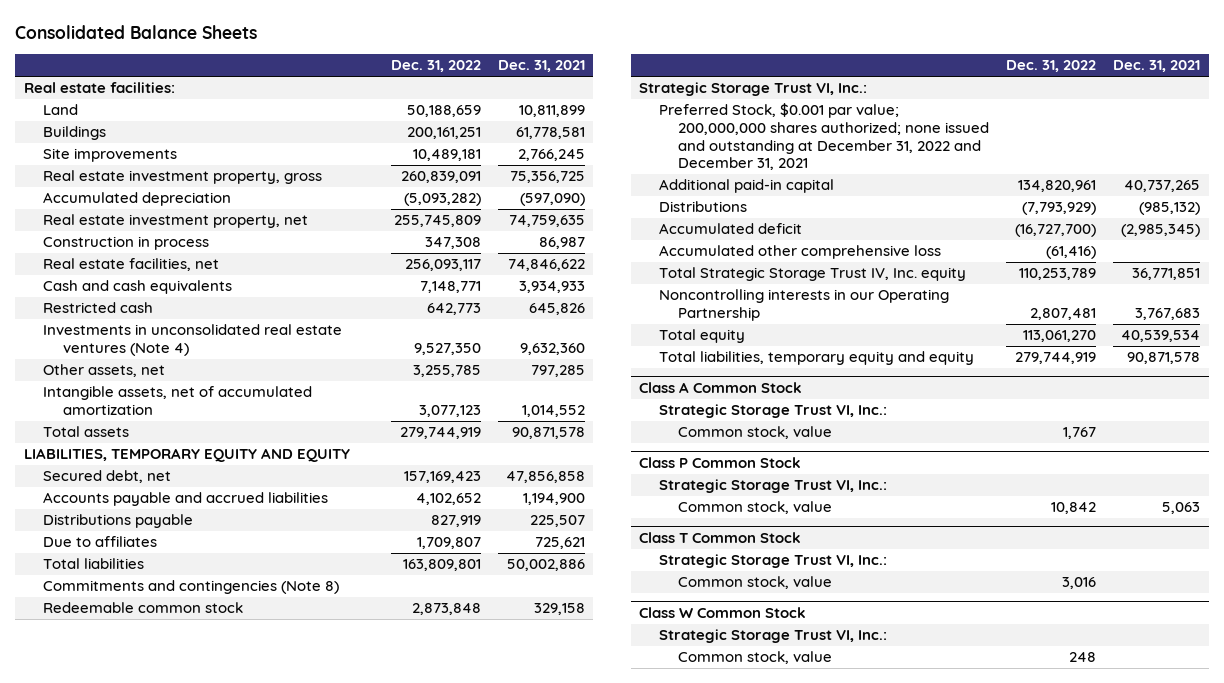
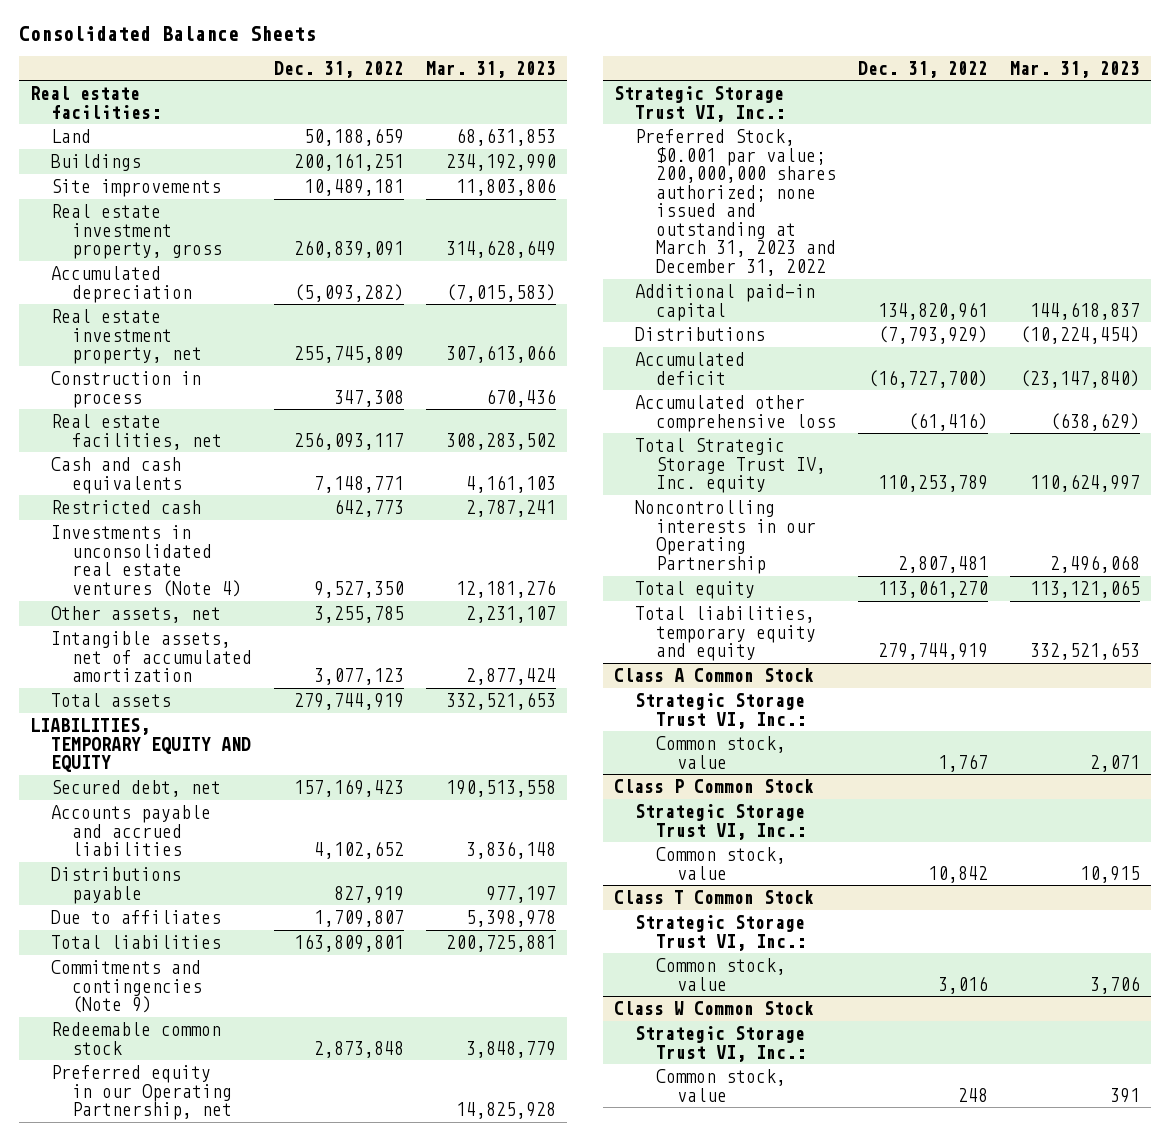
[497,60,585,73] Dec. 31, 2021 -> none
none -> [426,60,557,78] Mar. 31, 2023
[43,580,340,595] Commitments and contingencies (Note 8) -> [50,960,202,1014] Commitments and contingencies (Note 9)
none -> [50,1065,232,1121] Preferred equity in our Operating Partnership, net
[658,103,990,171] Preferred Stock, $0.001 par value; 200,000,000 shares authorized; none issued and outstanding at December 31, 2022 and December 31, 2021 -> [635,129,836,277] Preferred Stock, $0.001 par value; 200,000,000 shares authorized; none issued and outstanding at March 31, 2023 and December 31, 2022

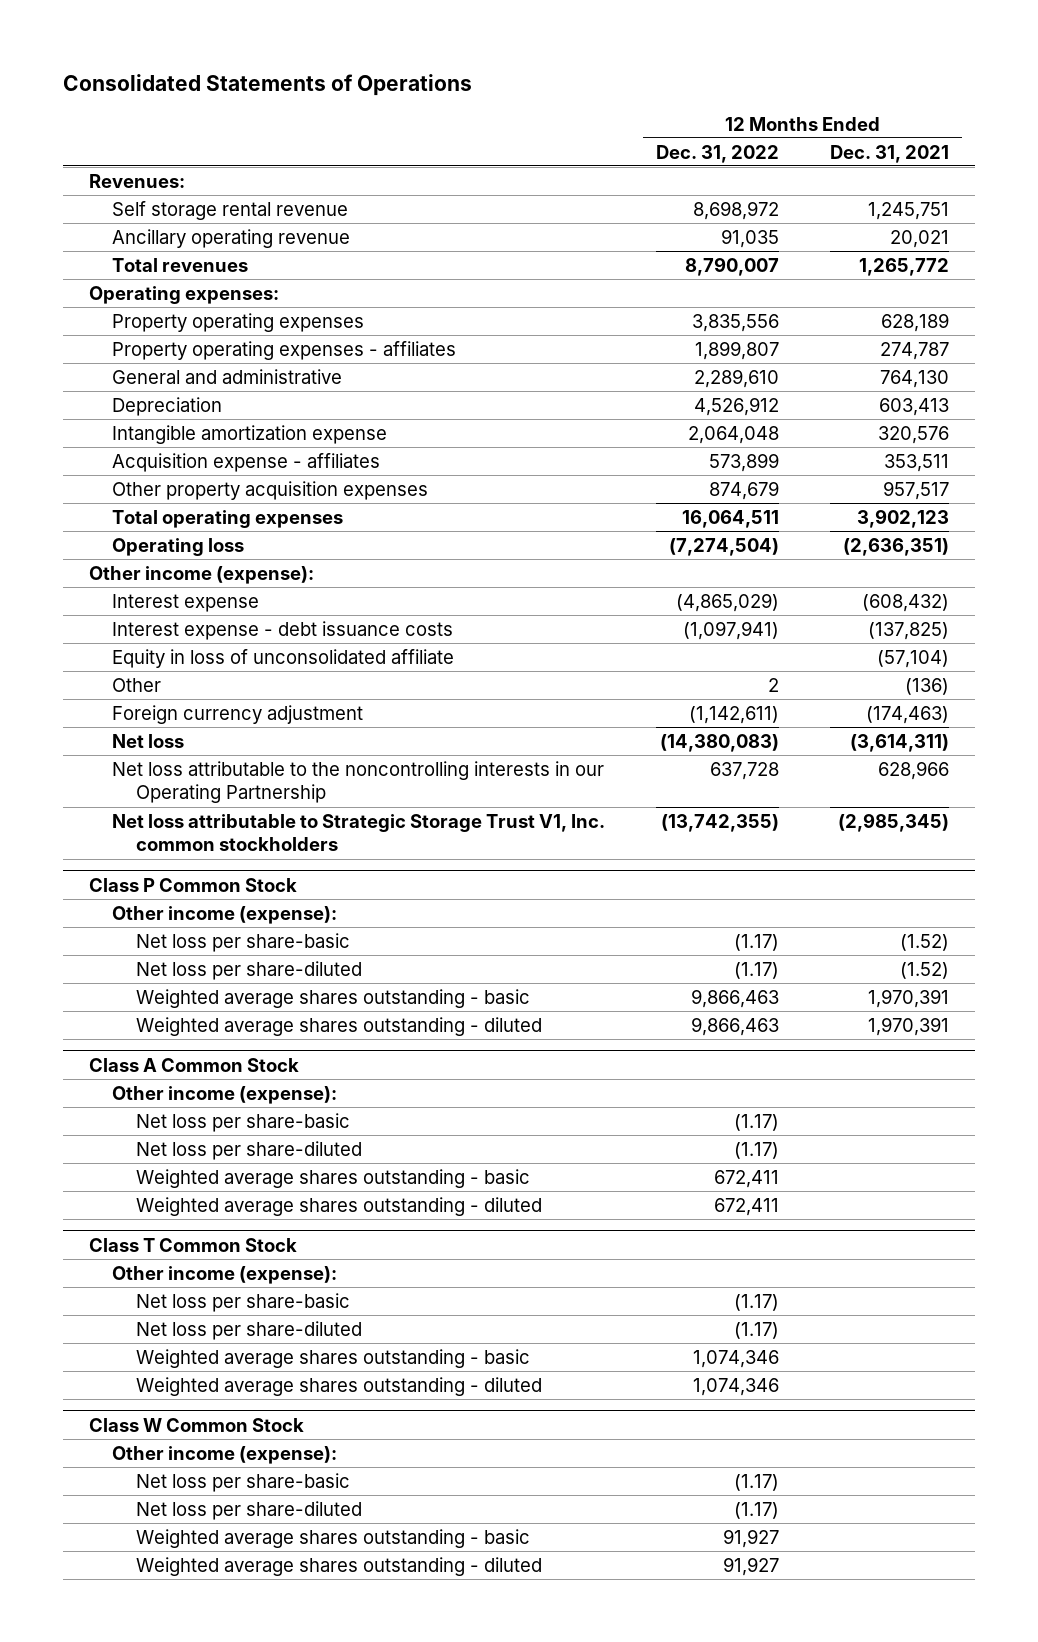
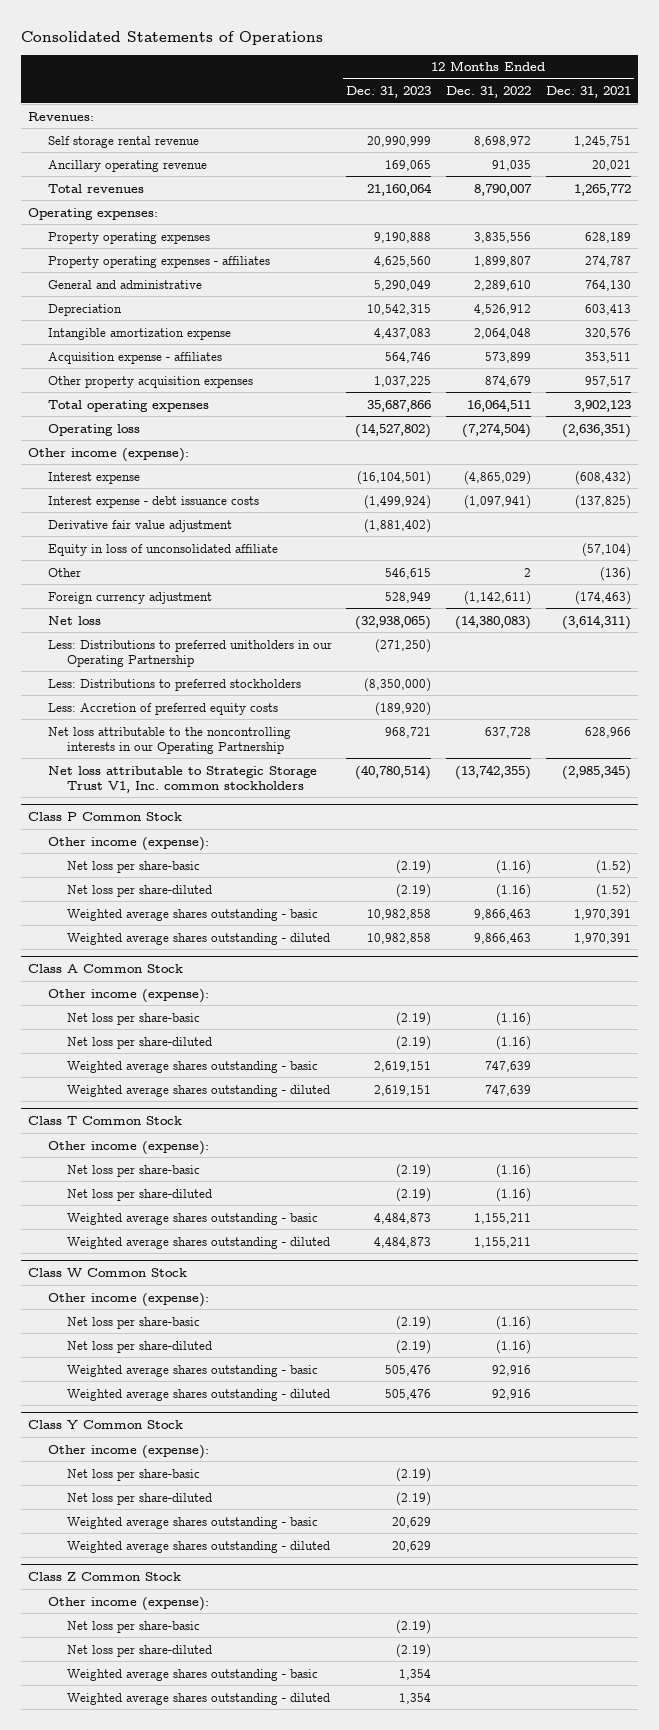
none -> [346,86,432,99] Dec. 31, 2023
none -> [47,519,232,532] Derivative fair value adjustment
none -> [47,639,332,668] Less: Distributions to preferred unitholders in our Operating Partnership
none -> [47,678,301,691] Less: Distributions to preferred stockholders
none -> [47,702,278,715] Less: Accretion of preferred equity costs
[734,933,780,951] (1.17) -> [495,859,531,874] (1.16)
[734,961,780,979] (1.17) -> [495,883,531,898] (1.16)
[734,1113,780,1131] (1.17) -> [495,1011,531,1026] (1.16)
[734,1141,780,1159] (1.17) -> [495,1035,531,1050] (1.16)
[714,1169,780,1188] 672,411 -> [484,1060,531,1072] 747,639
[714,1197,780,1216] 672,411 -> [484,1084,531,1096] 747,639
[734,1293,780,1311] (1.17) -> [495,1163,531,1178] (1.16)
[734,1321,780,1339] (1.17) -> [495,1187,531,1202] (1.16)
[693,1349,780,1368] 1,074,346 -> [473,1212,531,1224] 1,155,211
[693,1377,780,1396] 1,074,346 -> [473,1236,531,1248] 1,155,211
[734,1473,780,1491] (1.17) -> [495,1315,531,1330] (1.16)
[734,1501,780,1519] (1.17) -> [495,1339,531,1354] (1.16)
[723,1528,780,1548] 91,927 -> [491,1364,531,1376] 92,916
[723,1556,780,1576] 91,927 -> [491,1388,531,1400] 92,916
none -> [28,1420,184,1430] Class Y Common Stock
none -> [47,1444,209,1459] Other income (expense):
none -> [66,1468,200,1481] Net loss per share-basic
none -> [66,1492,212,1505] Net loss per share-diluted
none -> [66,1516,318,1529] Weighted average shares outstanding - basic
none -> [66,1540,330,1553] Weighted average shares outstanding - diluted
none -> [28,1572,182,1582] Class Z Common Stock
none -> [47,1596,209,1611] Other income (expense):
none -> [66,1620,200,1633] Net loss per share-basic
none -> [66,1644,212,1657] Net loss per share-diluted
none -> [66,1668,318,1681] Weighted average shares outstanding - basic
none -> [66,1692,330,1705] Weighted average shares outstanding - diluted

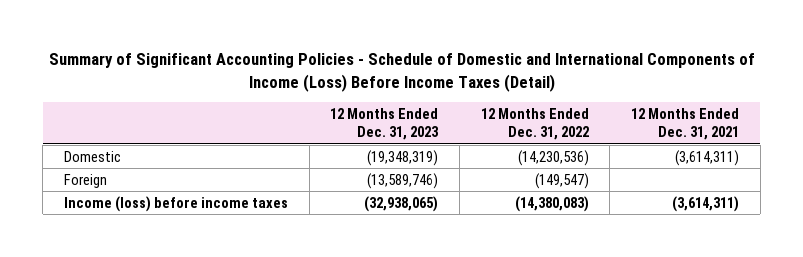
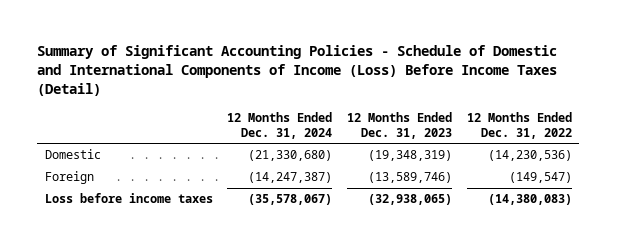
[630,107,739,141] 12 Months Ended Dec. 31, 2021 -> none
none -> [227,111,333,139] 12 Months Ended Dec. 31, 2024
[64,195,289,212] Income (loss) before income taxes -> [44,193,213,204] Loss before income taxes

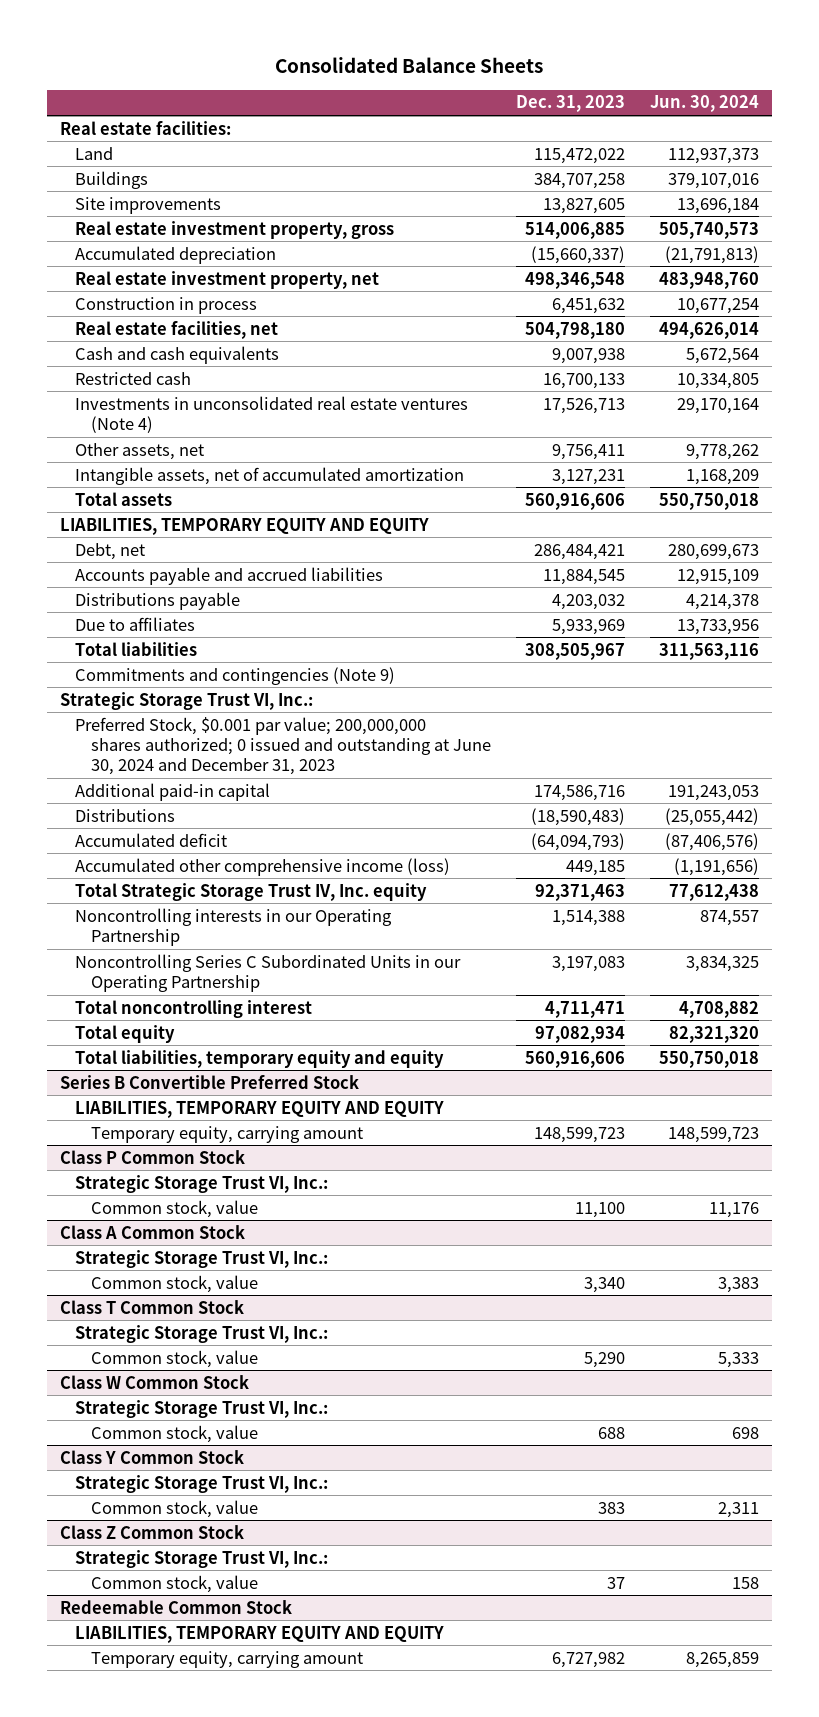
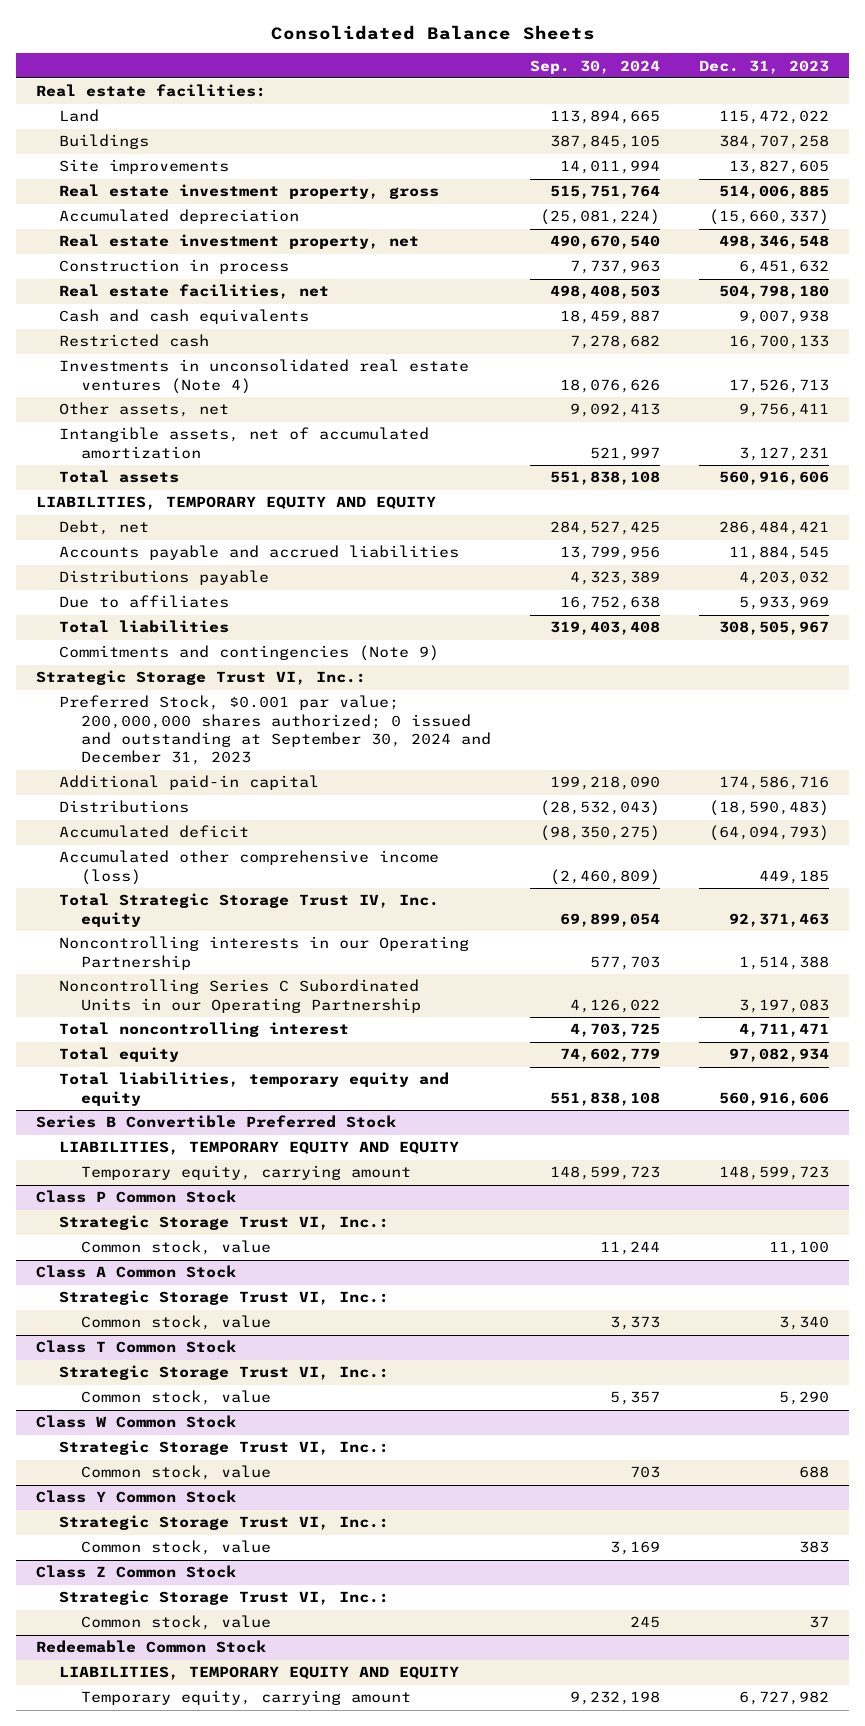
[650,95,760,113] Jun. 30, 2024 -> none
none -> [530,59,661,74] Sep. 30, 2024
[75,716,492,776] Preferred Stock, $0.001 par value; 200,000,000 shares authorized; 0 issued and outstanding at June 30, 2024 and December 31, 2023 -> [58,695,492,766] Preferred Stock, $0.001 par value; 200,000,000 shares authorized; 0 issued and outstanding at September 30, 2024 and December 31, 2023

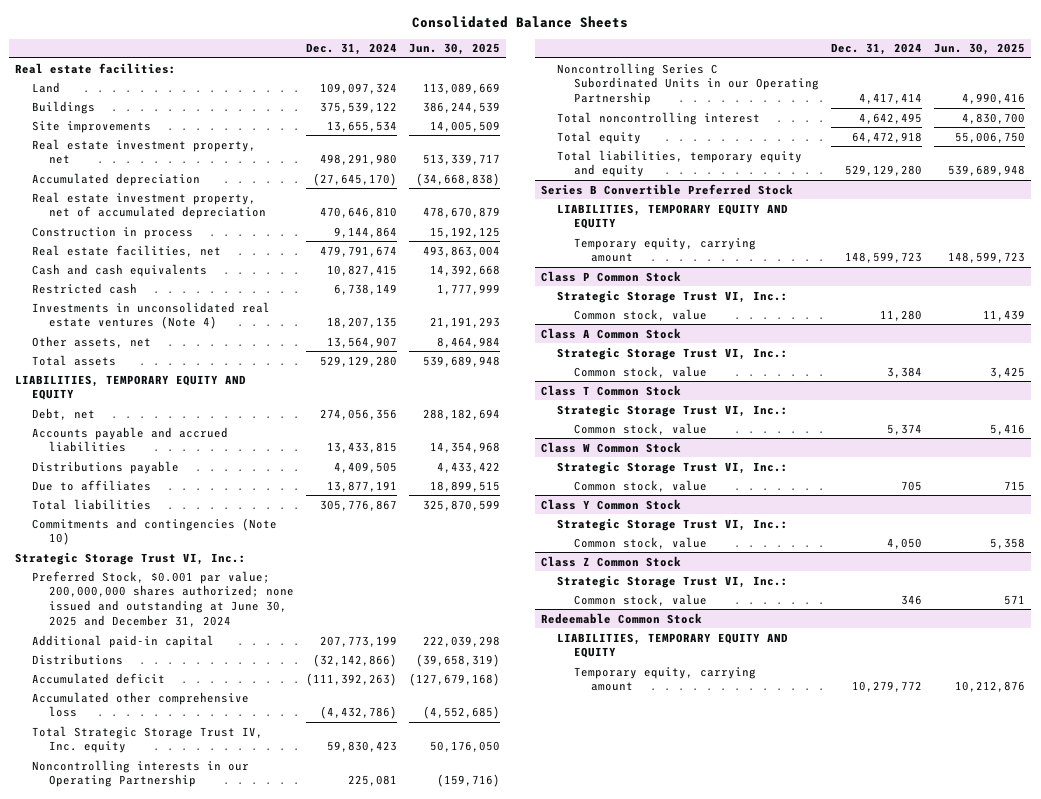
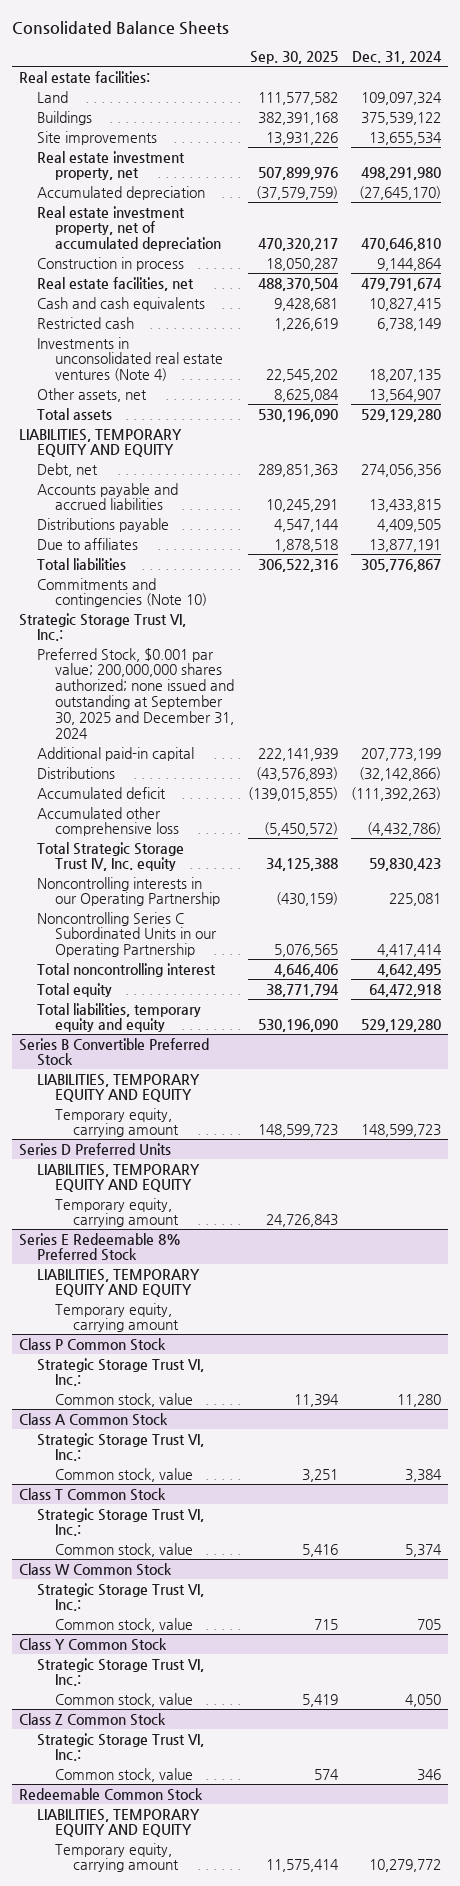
[408,43,500,56] Jun. 30, 2025 -> none
none -> [249,50,338,64] Sep. 30, 2025
[32,570,294,628] Preferred Stock, $0.001 par value; 200,000,000 shares authorized; none issued and outstanding at June 30, 2025 and December 31, 2024 -> [36,647,234,739] Preferred Stock, $0.001 par value; 200,000,000 shares authorized; none issued and outstanding at September 30, 2025 and December 31, 2024
none -> [18,1142,171,1156] Series D Preferred Units
none -> [36,1163,200,1193] LIABILITIES, TEMPORARY EQUITY AND EQUITY
none -> [54,1197,179,1228] Temporary equity, carrying amount
none -> [18,1232,181,1262] Series E Redeemable 8% Preferred Stock
none -> [36,1268,200,1298] LIABILITIES, TEMPORARY EQUITY AND EQUITY
none -> [54,1302,179,1333] Temporary equity, carrying amount

